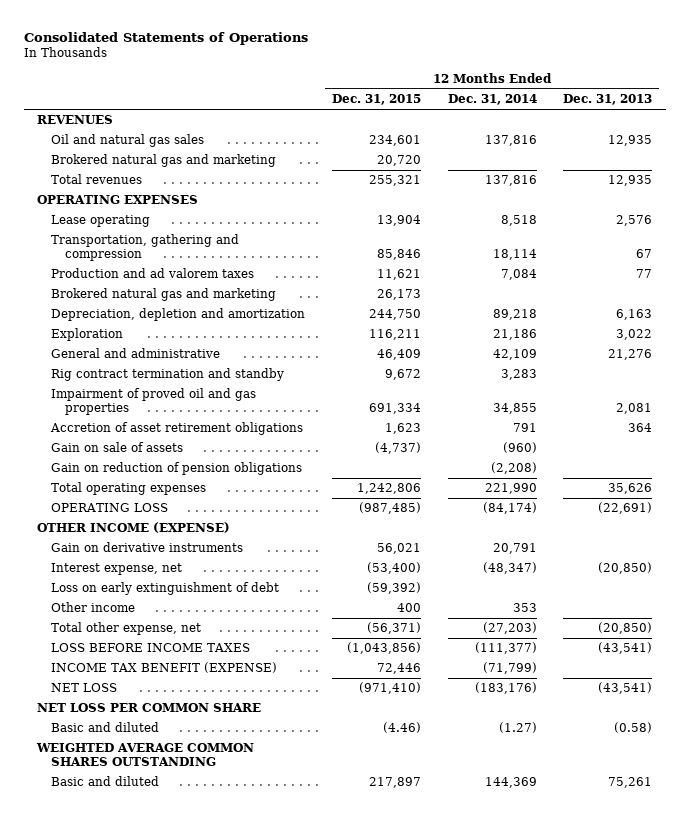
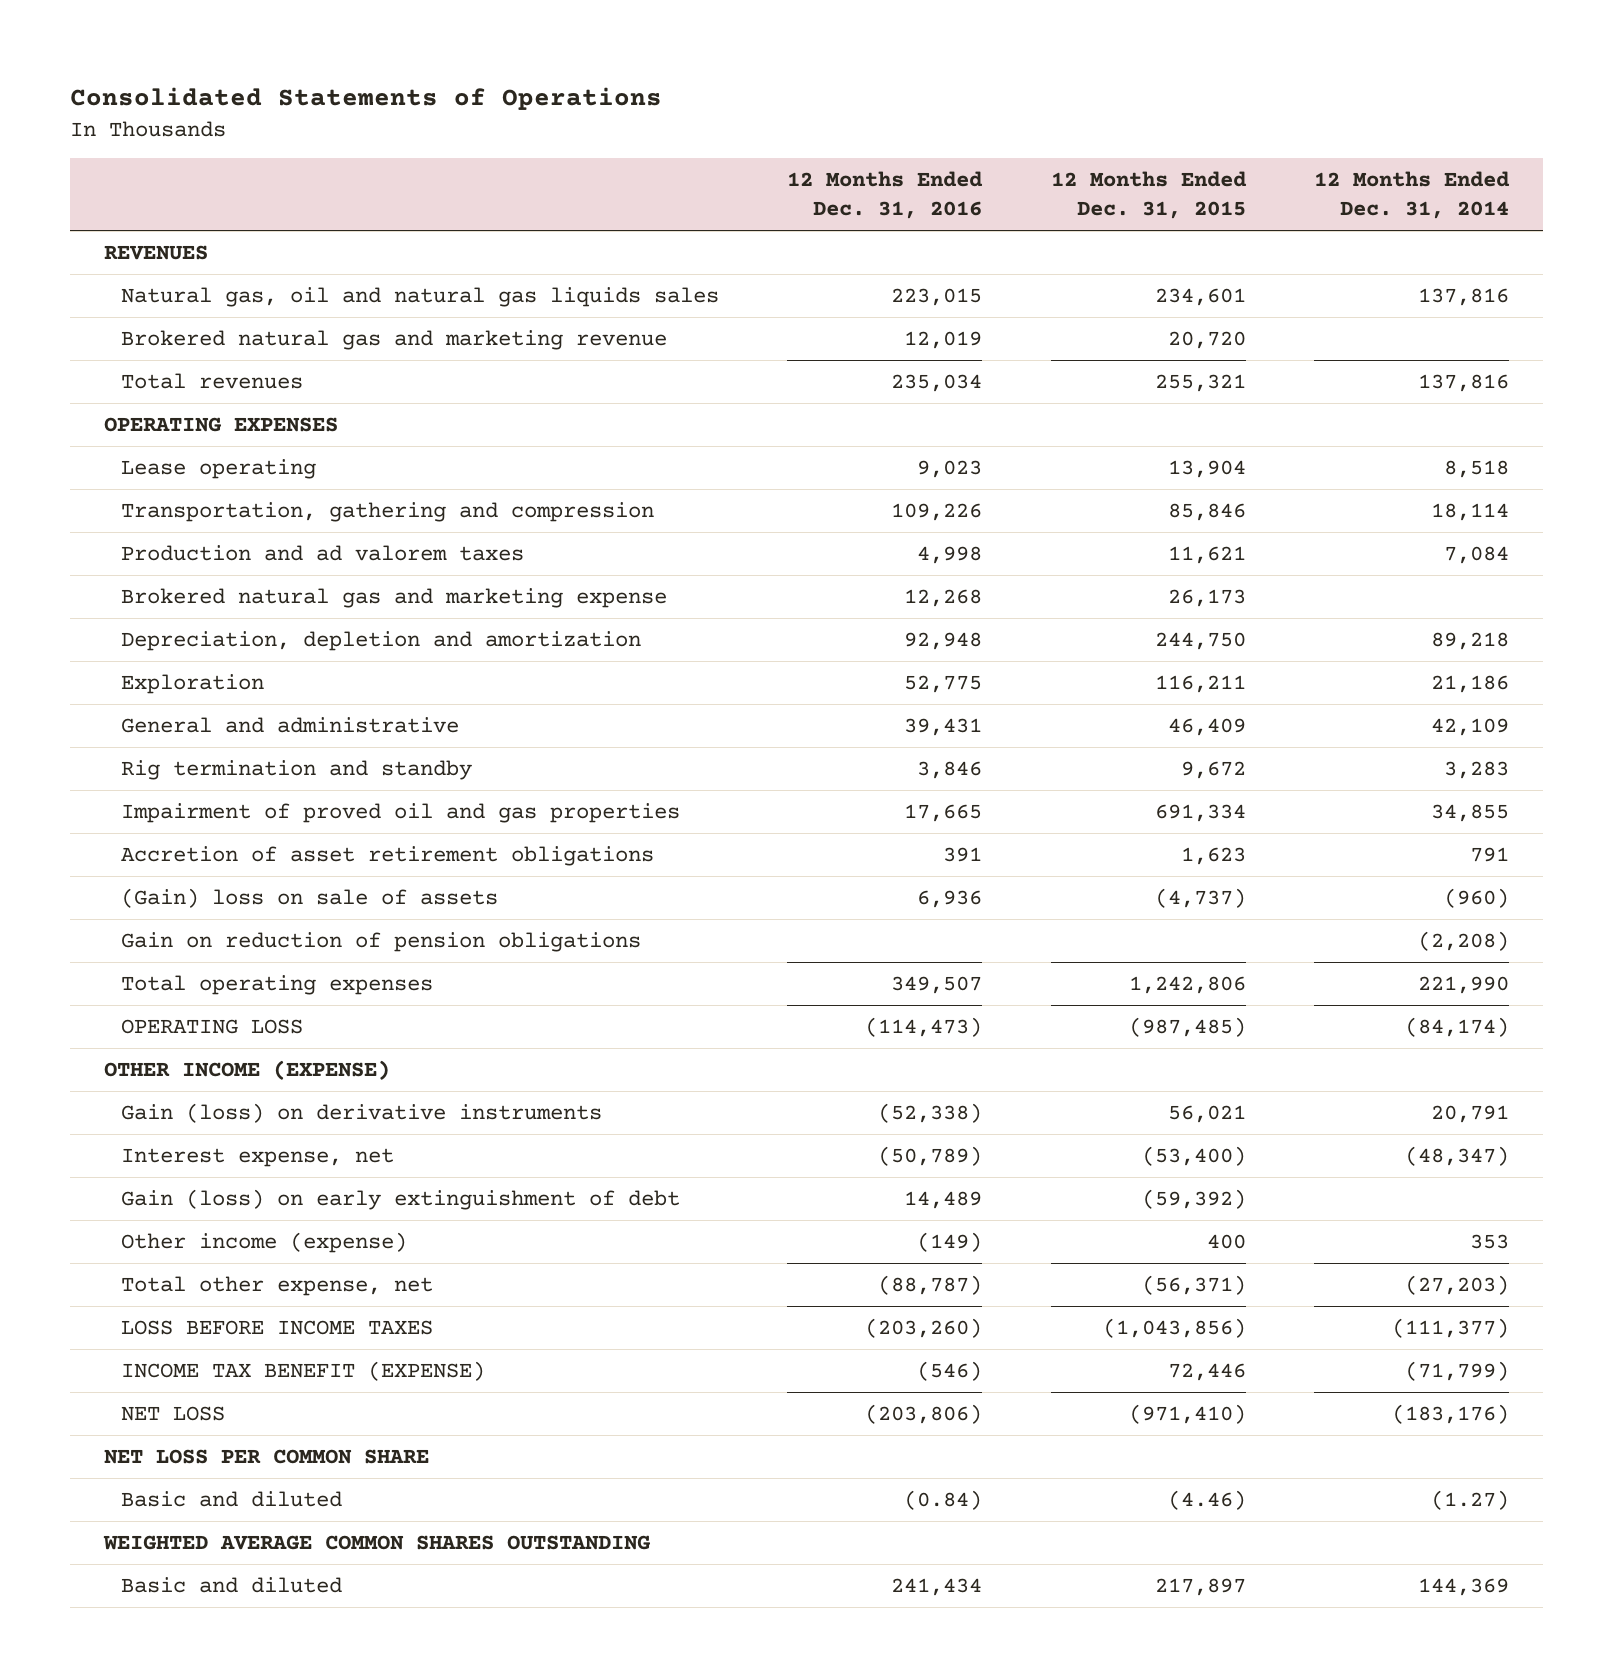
[563,94,653,106] Dec. 31, 2013 -> none
none -> [787,171,984,220] 12 Months Ended Dec. 31, 2016
[51,134,205,148] Oil and natural gas sales -> [121,287,720,308] Natural gas, oil and natural gas liquids sales
[51,154,277,168] Brokered natural gas and marketing -> [121,330,668,351] Brokered natural gas and marketing revenue
[51,288,277,302] Brokered natural gas and marketing -> [121,588,668,609] Brokered natural gas and marketing expense
[51,368,285,382] Rig contract termination and standby -> [121,760,473,781] Rig termination and standby
[51,442,184,453] Gain on sale of assets -> [121,888,499,909] (Gain) loss on sale of assets
[51,542,244,553] Gain on derivative instruments -> [121,1103,603,1124] Gain (loss) on derivative instruments
[51,582,280,596] Loss on early extinguishment of debt -> [121,1189,681,1211] Gain (loss) on early extinguishment of debt
[51,602,136,613] Other income -> [121,1232,408,1254] Other income (expense)

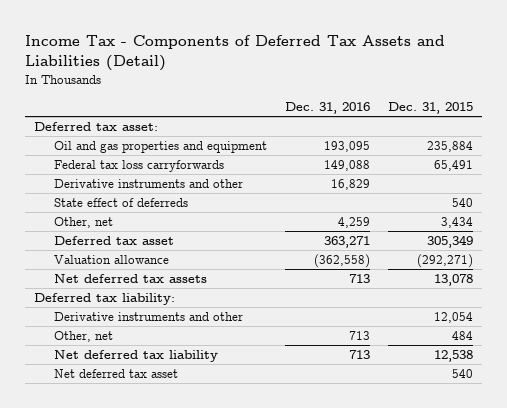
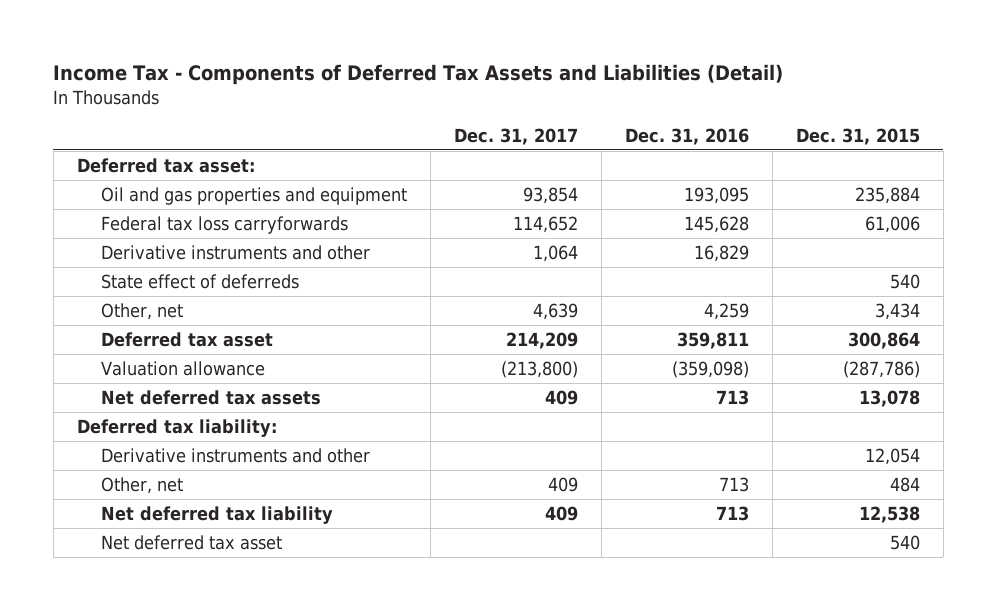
none -> [453,127,578,145] Dec. 31, 2017
[323,160,370,172] 149,088 -> [683,215,749,233] 145,628
[433,160,473,172] 65,491 -> [864,215,920,233] 61,006
[323,236,370,249] 363,271 -> [676,331,749,349] 359,811
[426,235,473,249] 305,349 -> [847,331,920,349] 300,864
[313,254,370,269] (362,558) -> [671,360,749,378] (359,098)
[416,254,473,269] (292,271) -> [842,360,920,378] (287,786)

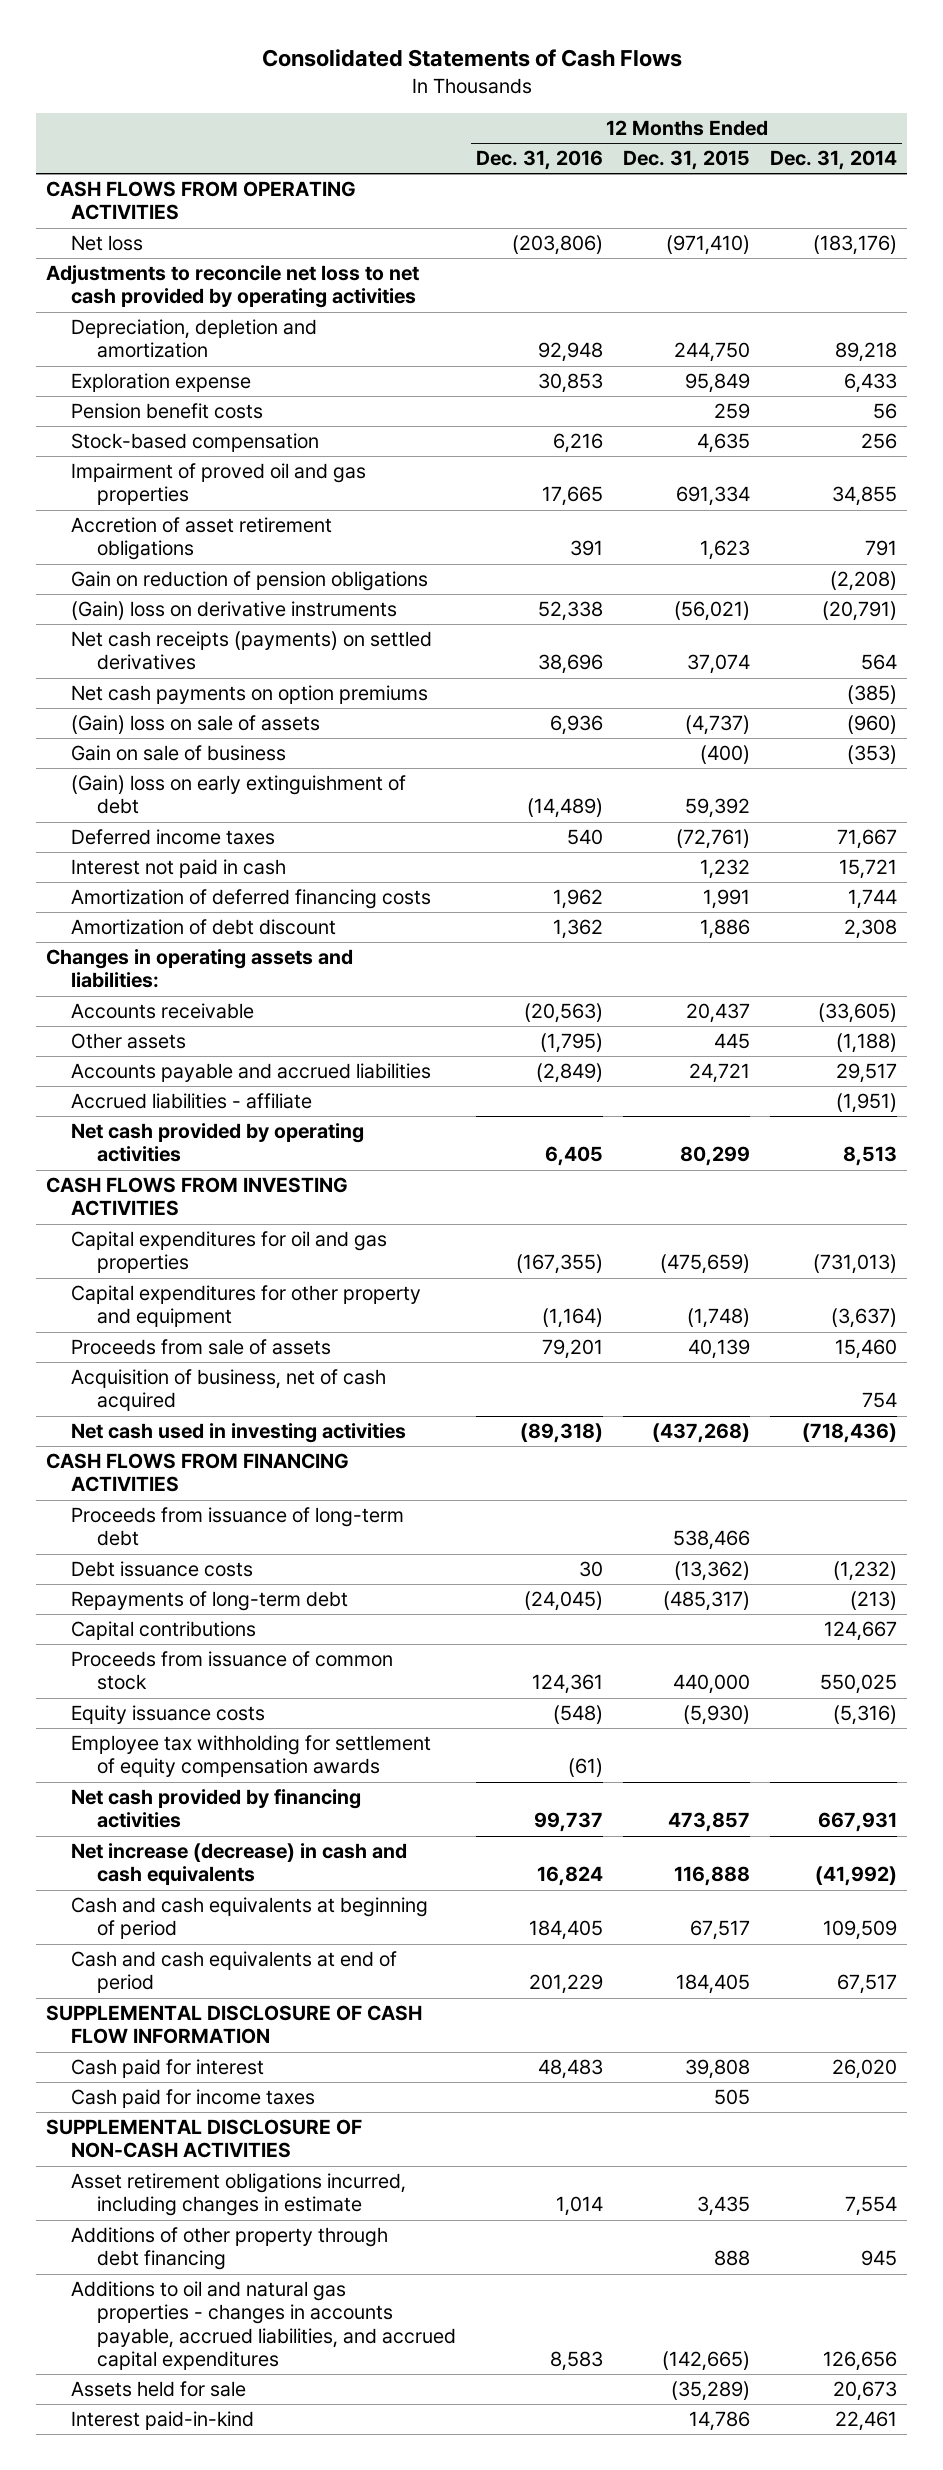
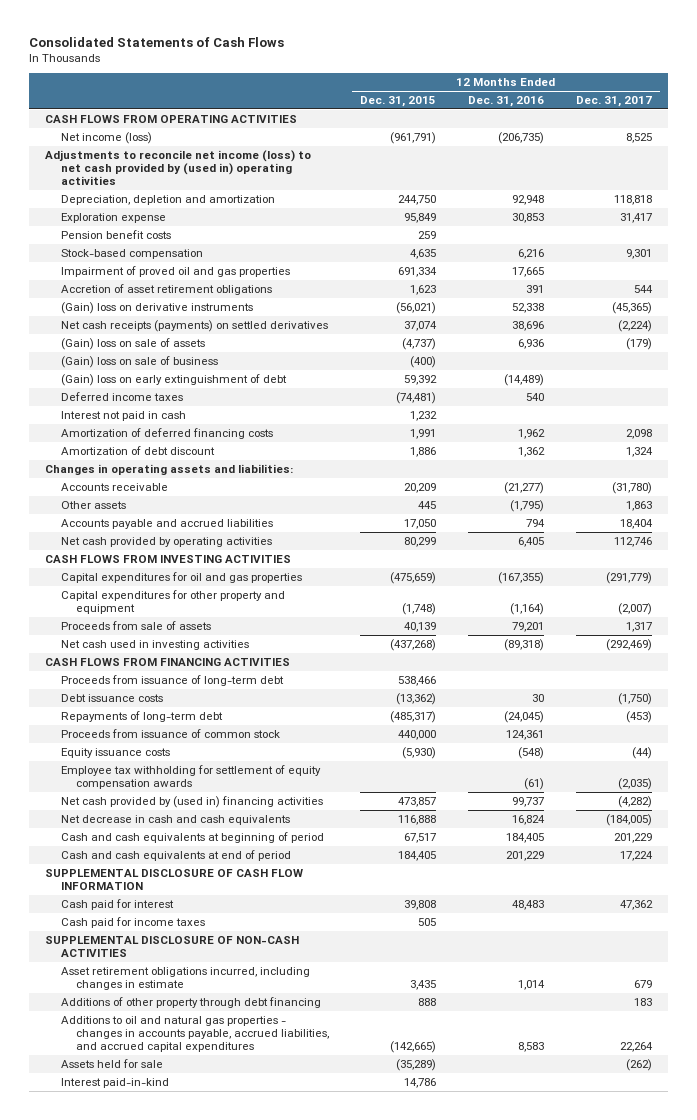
[770,150,898,171] Dec. 31, 2014 -> none
none -> [575,95,652,107] Dec. 31, 2017
[71,235,144,252] Net loss -> [60,131,152,144] Net income (loss)
[512,235,604,256] (203,806) -> [498,131,545,144] (206,735)
[666,235,751,256] (971,410) -> [390,131,437,144] (961,791)
[45,265,419,309] Adjustments to reconcile net loss to net cash provided by operating activities -> [45,149,312,185] Adjustments to reconcile net income (loss) to net cash provided by (used in) operating activities
[71,571,429,592] Gain on reduction of pension obligations -> none
[71,685,429,705] Net cash payments on option premiums -> none
[71,745,287,762] Gain on sale of business -> [60,355,218,368] (Gain) loss on sale of business
[676,829,751,850] (72,761) -> [396,391,437,404] (74,481)
[524,1003,604,1024] (20,563) -> [504,481,545,494] (21,277)
[686,1003,751,1024] 20,437 -> [404,482,437,493] 20,209
[71,1093,313,1110] Accrued liabilities - affiliate -> none
[536,1063,604,1084] (2,849) -> [526,518,546,527] 794
[689,1063,751,1084] 24,721 -> [404,518,437,529] 17,050
[71,1369,387,1412] Acquisition of business, net of cash acquired -> none
[71,1621,257,1641] Capital contributions -> none
[71,1789,362,1829] Net cash provided by financing activities -> [60,795,323,808] Net cash provided by (used in) financing activities
[71,1843,408,1886] Net increase (decrease) in cash and cash equivalents -> [60,814,290,825] Net decrease in cash and cash equivalents

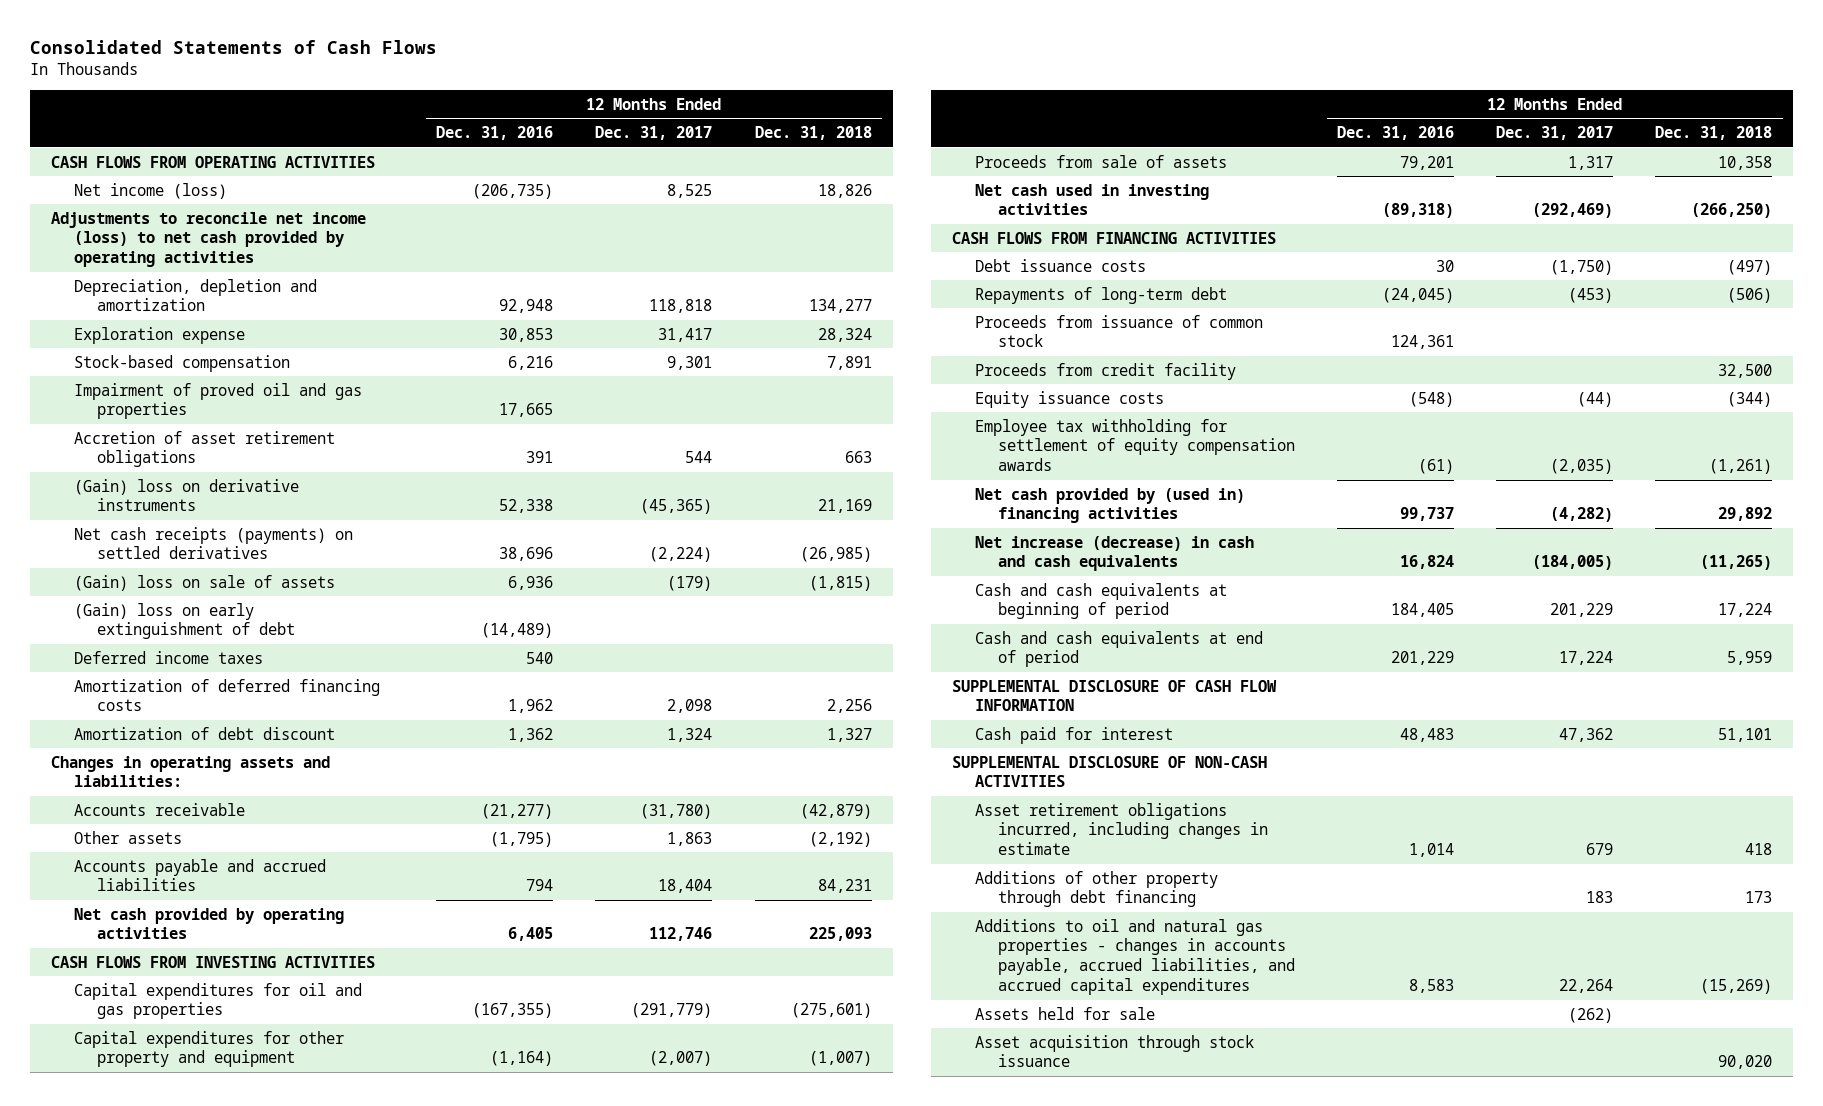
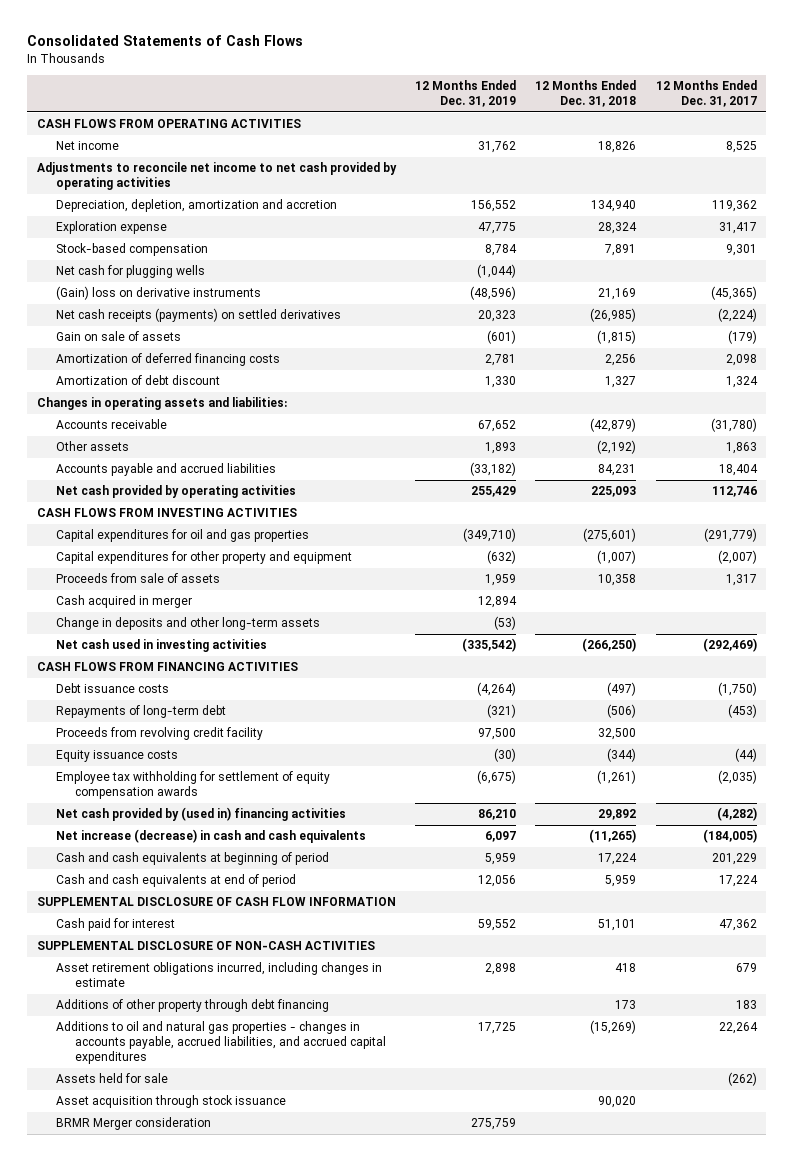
[436,126,554,141] Dec. 31, 2016 -> none
none -> [415,80,517,108] 12 Months Ended Dec. 31, 2019
[74,182,228,199] Net income (loss) -> [56,141,120,151] Net income
[51,211,367,268] Adjustments to reconcile net income (loss) to net cash provided by operating activities -> [36,162,397,191] Adjustments to reconcile net income to net cash provided by operating activities
[74,278,318,312] Depreciation, depletion and amortization -> [56,199,338,213] Depreciation, depletion, amortization and accretion
[649,299,713,314] 118,818 -> [711,200,757,213] 119,362
[808,299,872,314] 134,277 -> [591,200,637,213] 134,940
[74,382,363,420] Impairment of proved oil and gas properties -> none
[74,430,336,468] Accretion of asset retirement obligations -> none
none -> [56,265,206,279] Net cash for plugging wells
[74,602,296,640] (Gain) loss on early extinguishment of debt -> none
[74,650,264,664] Deferred income taxes -> none
[74,574,336,591] (Gain) loss on sale of assets -> [56,331,182,342] Gain on sale of assets
none -> [56,595,193,609] Cash acquired in merger
none -> [56,617,321,631] Change in deposits and other long-term assets
[974,314,1263,348] Proceeds from issuance of common stock -> none
[974,362,1236,380] Proceeds from credit facility -> [56,727,264,741] Proceeds from revolving credit facility
none -> [56,1117,212,1131] BRMR Merger consideration

